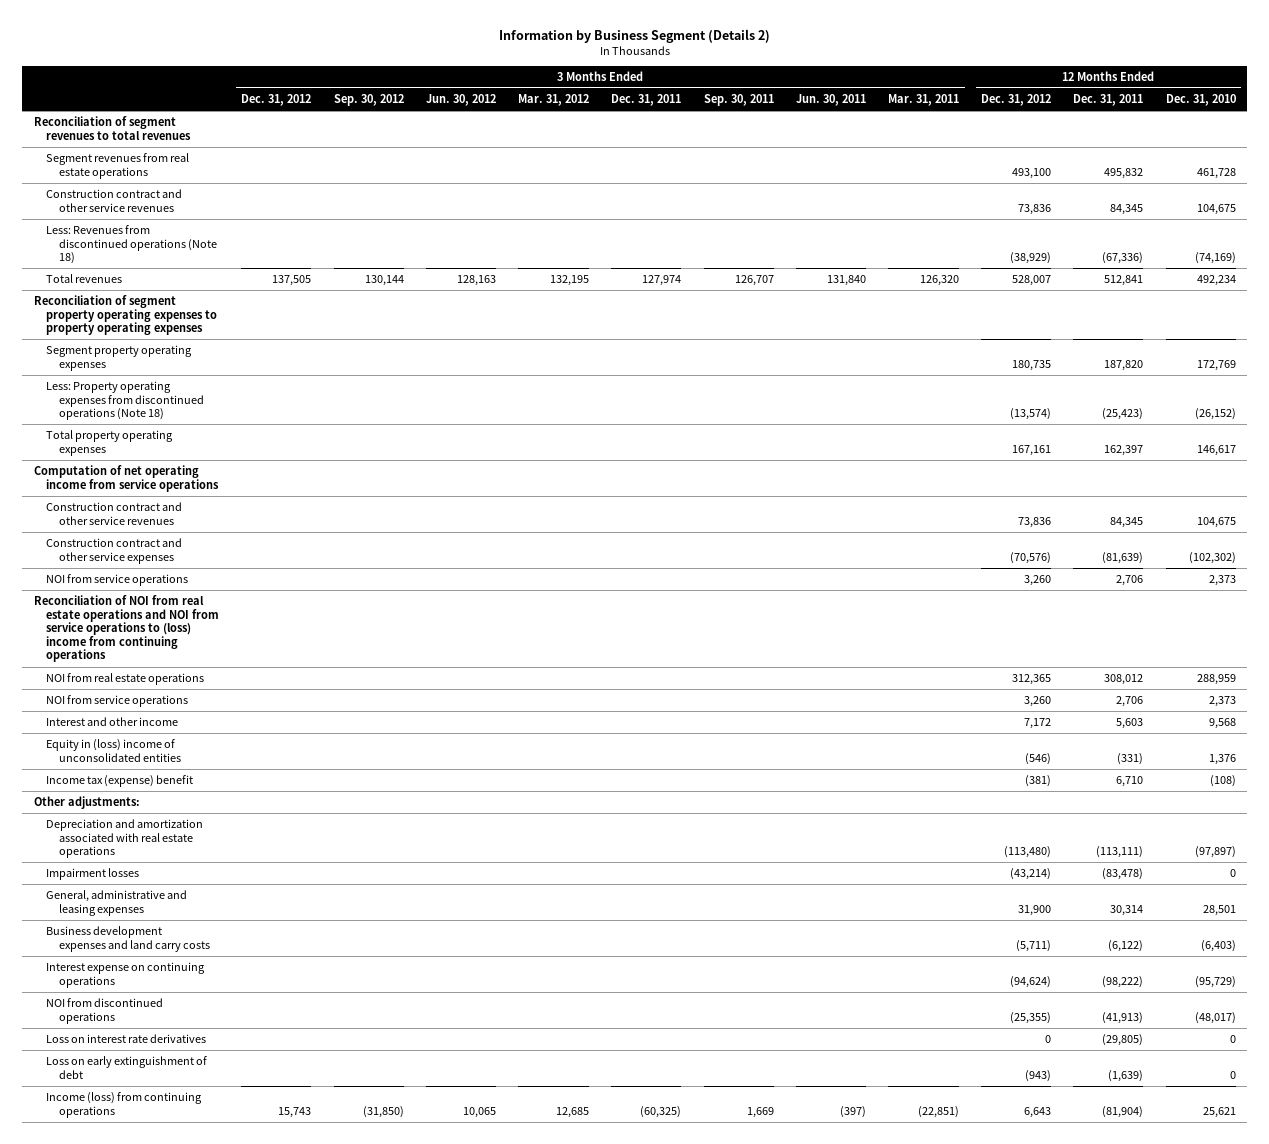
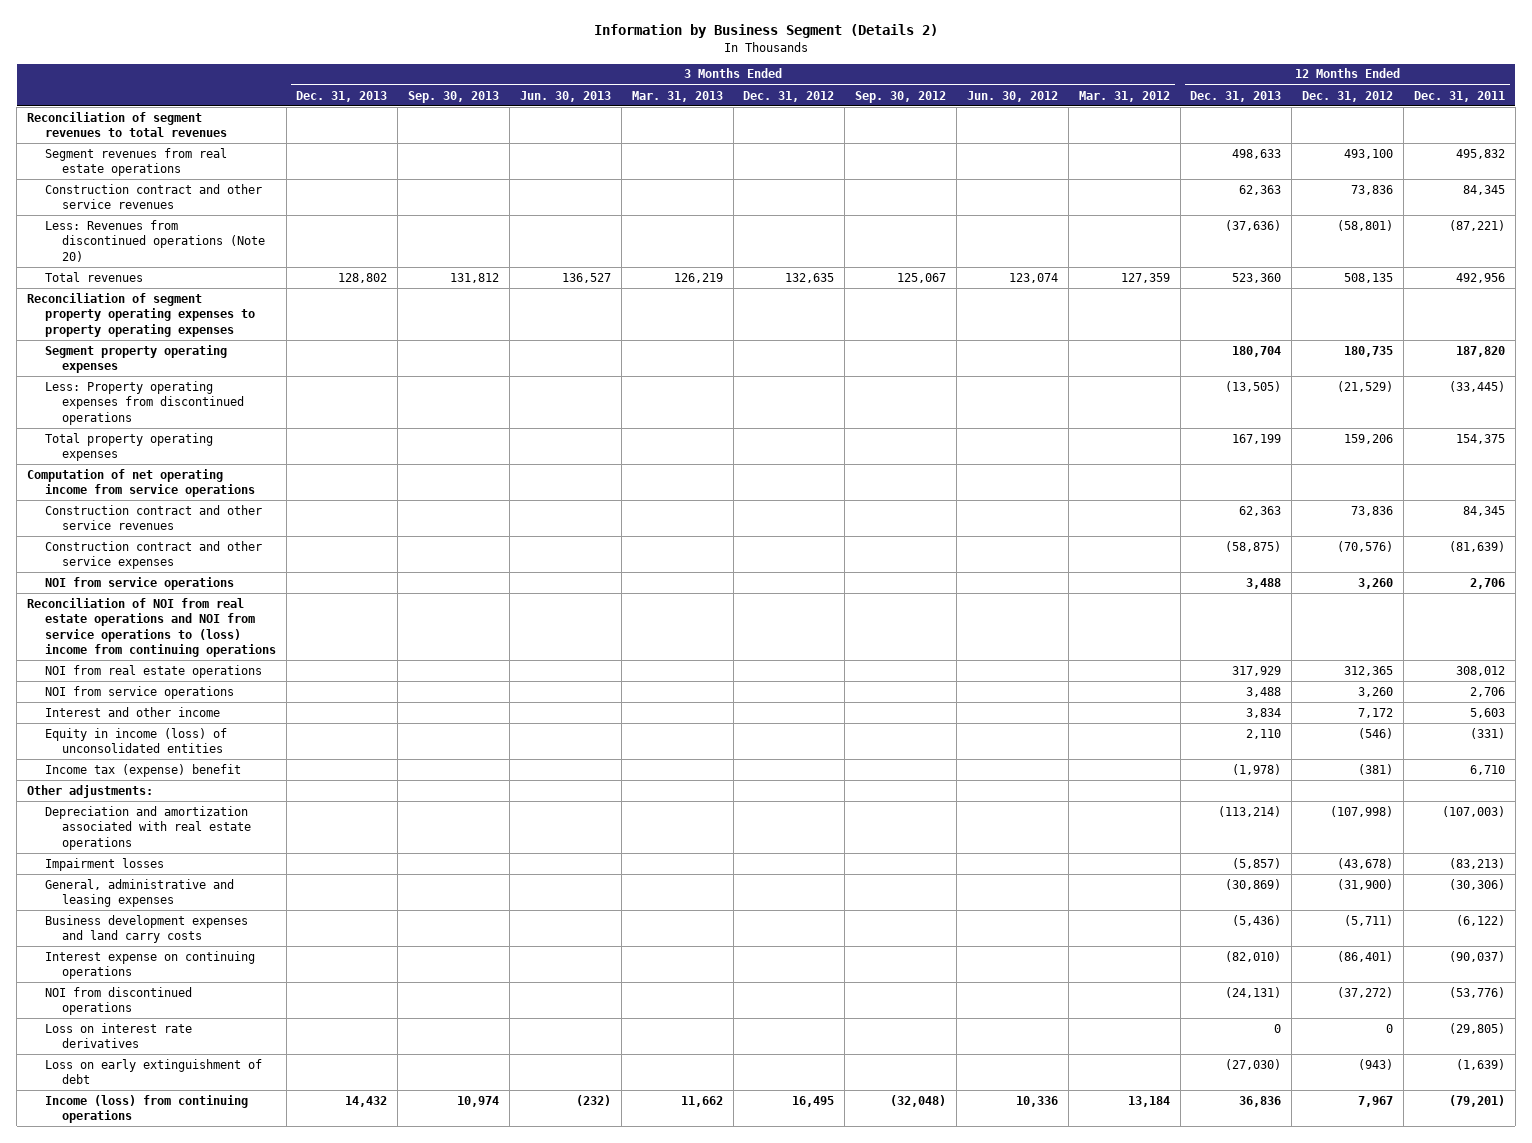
[611,94,682,107] Dec. 31, 2011 -> none
[703,94,774,107] Sep. 30, 2011 -> none
[795,94,866,107] Jun. 30, 2011 -> none
[887,94,959,107] Mar. 31, 2011 -> none
[1165,94,1236,107] Dec. 31, 2010 -> none
none -> [296,90,388,102] Dec. 31, 2013
none -> [408,90,500,103] Sep. 30, 2013
none -> [519,90,611,102] Jun. 30, 2013
none -> [631,90,723,102] Mar. 31, 2013
none -> [1190,90,1282,102] Dec. 31, 2013
[46,225,217,265] Less: Revenues from discontinued operations (Note 18) -> [44,219,266,262] Less: Revenues from discontinued operations (Note 20)
[1010,252,1052,265] (38,929) -> [1337,219,1394,231] (58,801)
[1102,252,1144,265] (67,336) -> [1448,219,1505,231] (87,221)
[272,275,312,287] 137,505 -> [785,272,835,283] 132,635
[364,275,404,287] 130,144 -> [897,272,947,283] 125,067
[456,275,496,287] 128,163 -> [1008,272,1058,283] 123,074
[550,275,590,287] 132,195 -> [1120,272,1170,283] 127,359
[1012,275,1052,287] 528,007 -> [1344,272,1394,283] 508,135
[1104,275,1144,287] 512,841 -> [1455,272,1505,283] 492,956
[46,381,204,421] Less: Property operating expenses from discontinued operations (Note 18) -> [44,380,245,425] Less: Property operating expenses from discontinued operations
[1010,408,1052,421] (13,574) -> [1337,380,1394,392] (21,529)
[1102,408,1144,421] (25,423) -> [1448,380,1505,392] (33,445)
[1012,444,1052,456] 167,161 -> [1344,433,1394,444] 159,206
[1104,444,1144,456] 162,397 -> [1455,433,1505,444] 154,375
[46,739,181,762] Equity in (loss) income of unconsolidated entities -> [44,727,227,754] Equity in income (loss) of unconsolidated entities
[1004,846,1052,859] (113,480) -> [1330,805,1394,817] (107,998)
[1096,846,1144,859] (113,111) -> [1441,805,1505,817] (107,003)
[1010,868,1052,881] (43,214) -> [1337,857,1394,869] (43,678)
[1102,868,1144,881] (83,478) -> [1448,857,1505,869] (83,213)
[1018,904,1052,916] 31,900 -> [1337,878,1394,890] (31,900)
[1110,904,1144,916] 30,314 -> [1448,878,1505,890] (30,306)
[1010,975,1052,988] (94,624) -> [1337,950,1394,962] (86,401)
[1102,975,1144,988] (98,222) -> [1448,950,1505,962] (90,037)
[1010,1011,1052,1024] (25,355) -> [1337,986,1394,998] (37,272)
[1102,1011,1144,1024] (41,913) -> [1448,986,1505,998] (53,776)
[278,1106,312,1118] 15,743 -> [792,1095,835,1107] 16,495
[362,1105,404,1118] (31,850) -> [890,1094,947,1107] (32,048)
[462,1106,496,1118] 10,065 -> [1015,1095,1058,1107] 10,336
[556,1106,590,1118] 12,685 -> [1127,1095,1170,1107] 13,184
[1024,1106,1052,1118] 6,643 -> [1358,1095,1394,1107] 7,967
[1102,1105,1144,1118] (81,904) -> [1448,1094,1505,1107] (79,201)

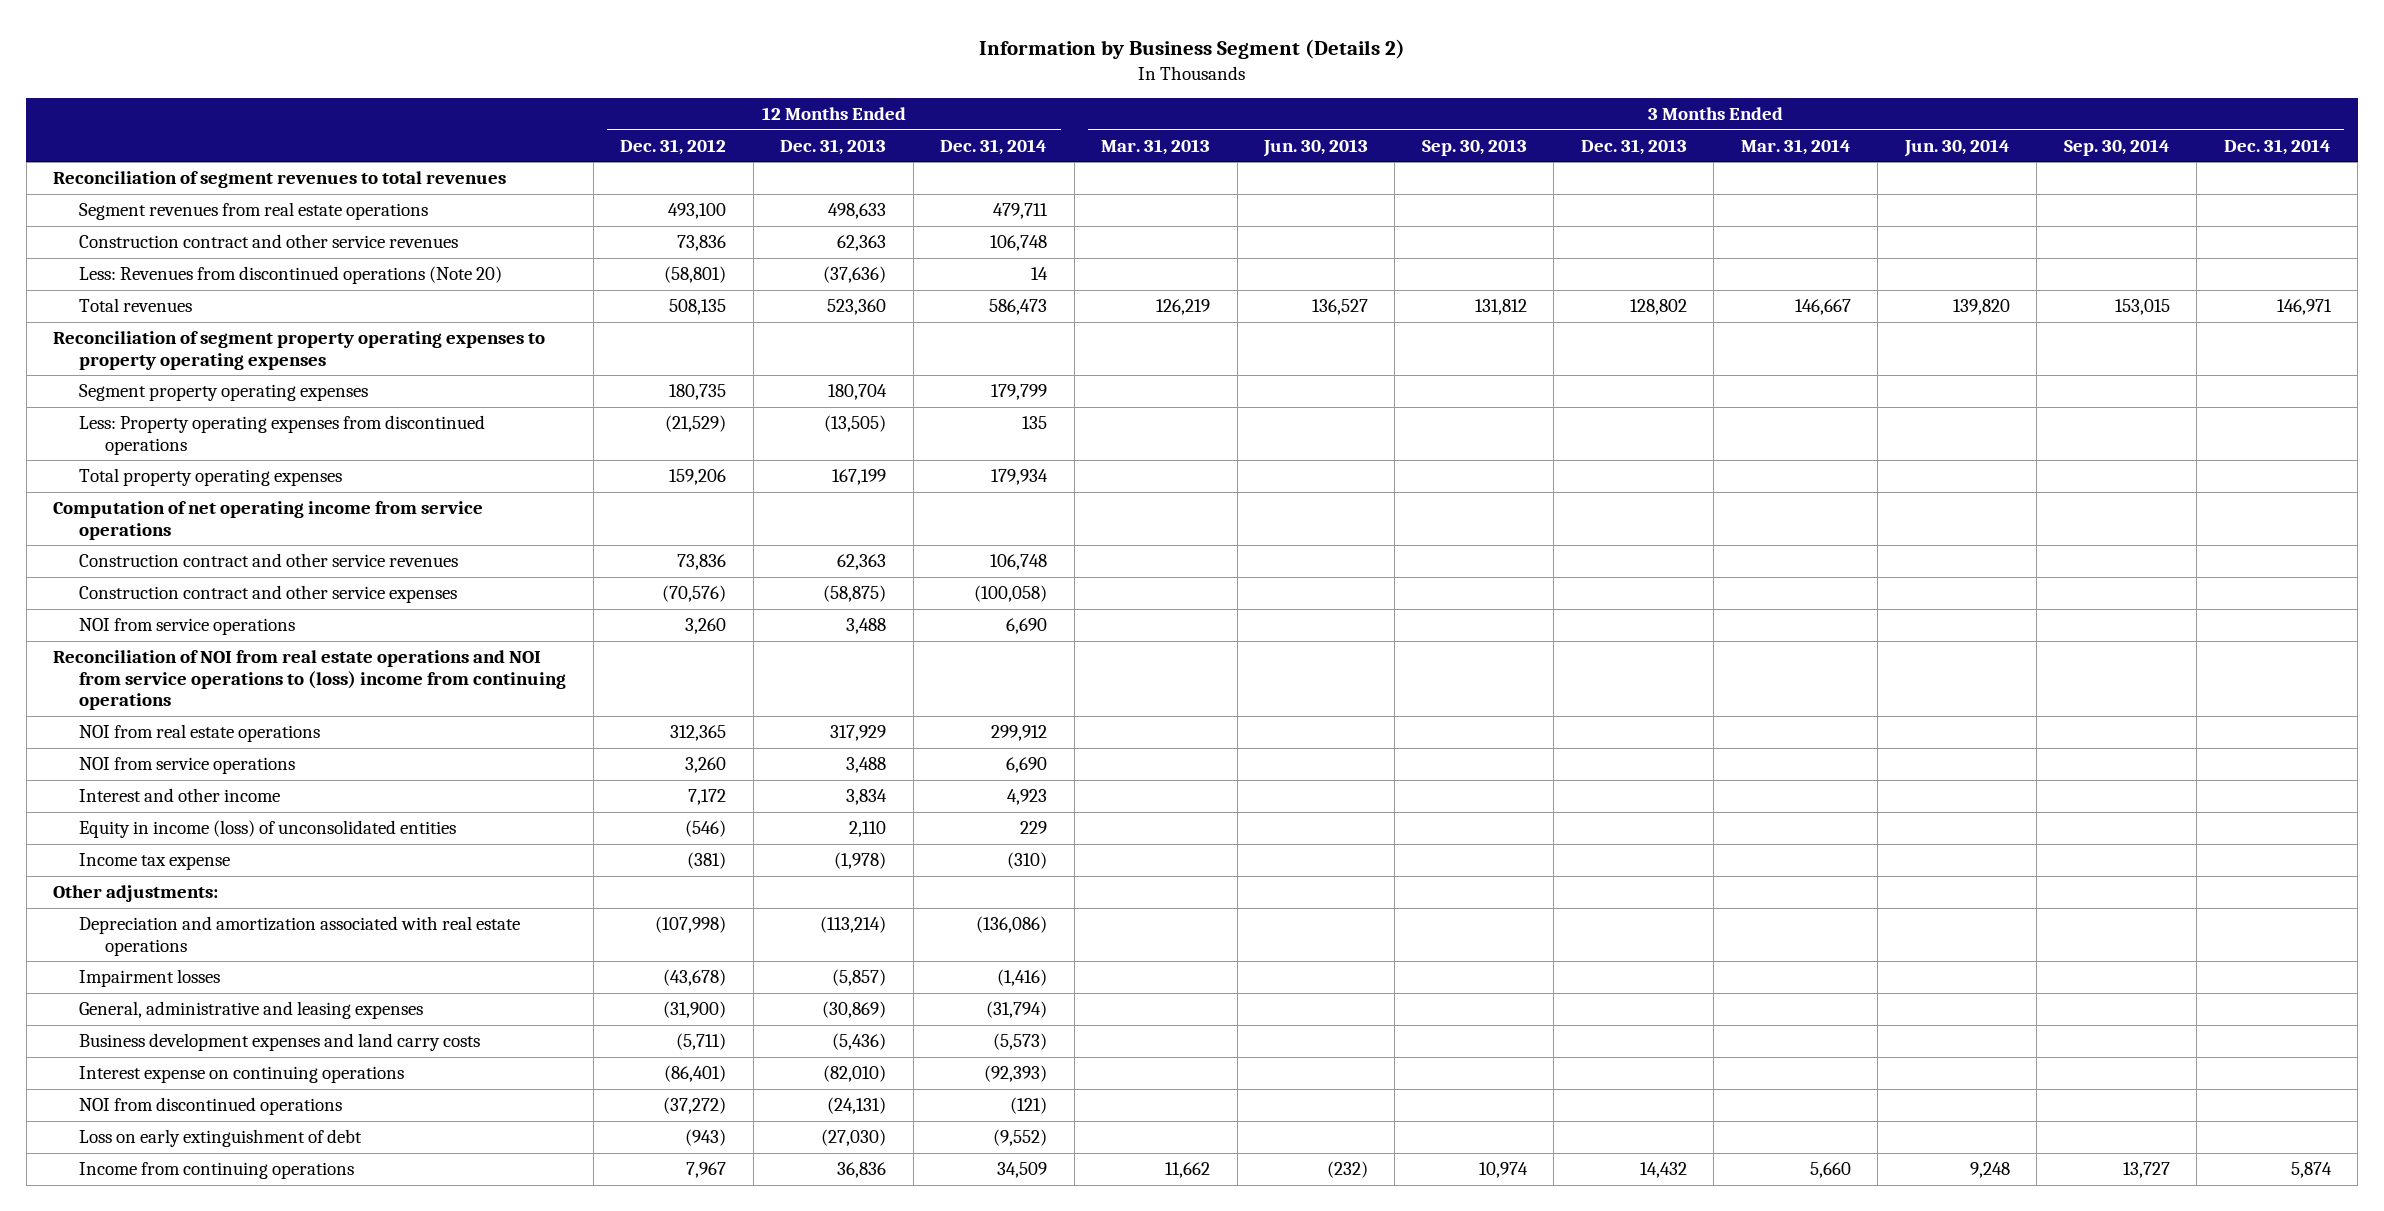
[743,90,835,102] Dec. 31, 2012 -> none
[855,90,947,103] Sep. 30, 2012 -> none
[966,90,1058,102] Jun. 30, 2012 -> none
[1078,90,1170,102] Mar. 31, 2012 -> none
[1413,90,1505,102] Dec. 31, 2011 -> none
none -> [940,138,1048,155] Dec. 31, 2014
none -> [1740,138,1851,155] Mar. 31, 2014
none -> [1903,138,2010,157] Jun. 30, 2014
none -> [2063,138,2170,156] Sep. 30, 2014
none -> [2223,138,2331,155] Dec. 31, 2014
[44,763,241,777] Income tax (expense) benefit -> [79,853,231,871] Income tax expense
[44,1022,192,1049] Loss on interest rate derivatives -> none
[44,1094,248,1124] Income (loss) from continuing operations -> [79,1162,355,1180] Income from continuing operations

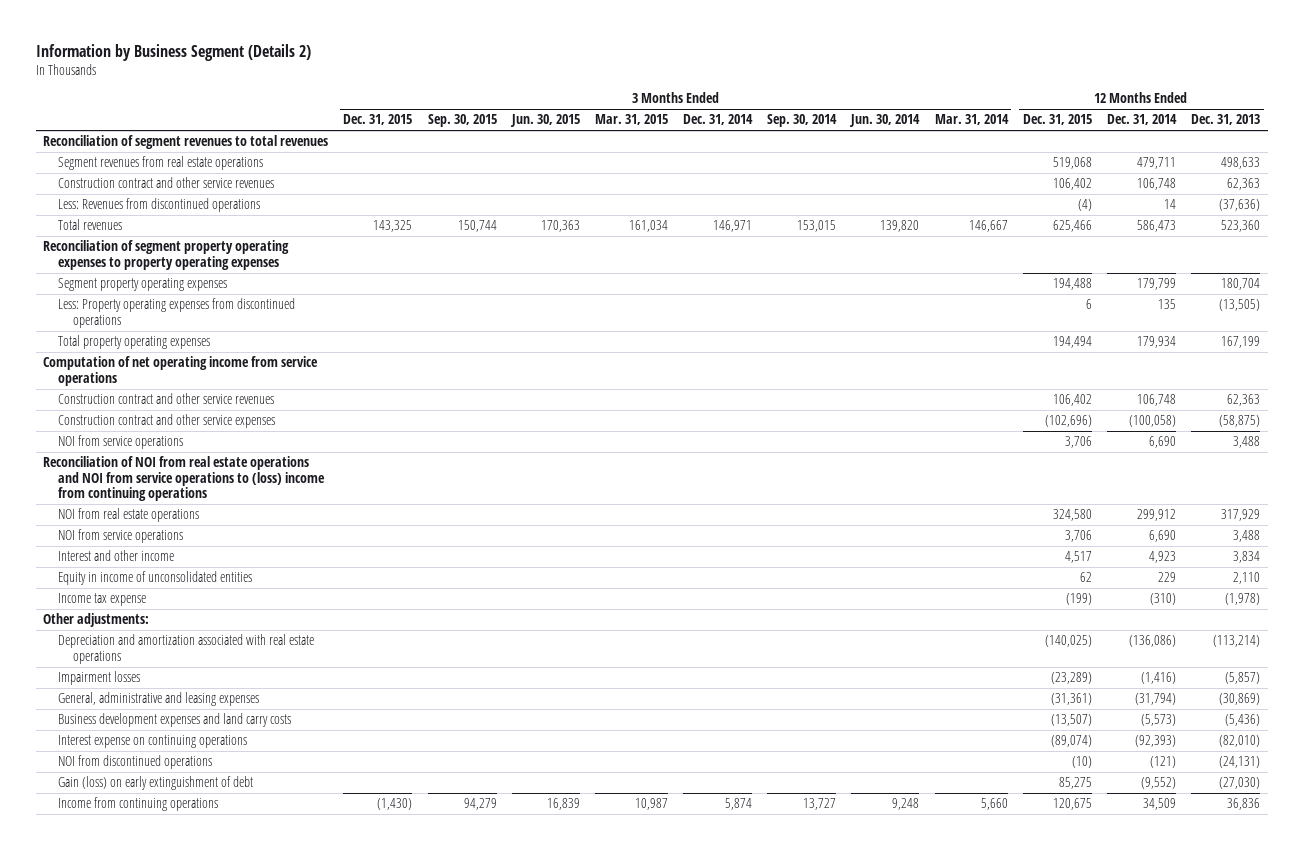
[620,138,727,155] Dec. 31, 2012 -> none
[1101,138,1211,155] Mar. 31, 2013 -> none
[1262,138,1368,157] Jun. 30, 2013 -> none
[1421,138,1527,156] Sep. 30, 2013 -> none
[1580,138,1687,155] Dec. 31, 2013 -> none
none -> [343,114,413,126] Dec. 31, 2015
none -> [427,114,497,128] Sep. 30, 2015
none -> [509,114,580,128] Jun. 30, 2015
none -> [594,114,668,126] Mar. 31, 2015
none -> [1022,114,1092,126] Dec. 31, 2015
[79,266,503,285] Less: Revenues from discontinued operations (Note 20) -> [58,198,261,213] Less: Revenues from discontinued operations
[79,820,457,839] Equity in income (loss) of unconsolidated entities -> [58,571,253,586] Equity in income of unconsolidated entities
[79,1129,363,1148] Loss on early extinguishment of debt -> [58,776,254,791] Gain (loss) on early extinguishment of debt

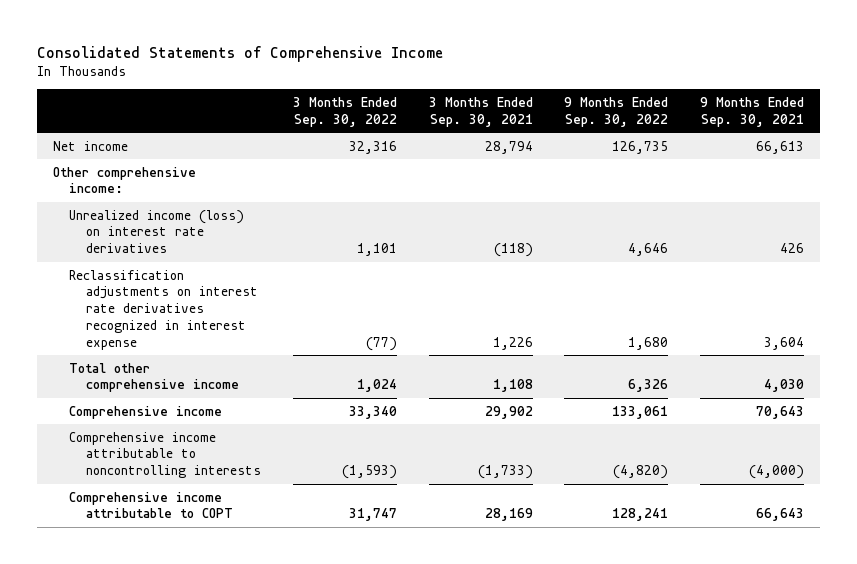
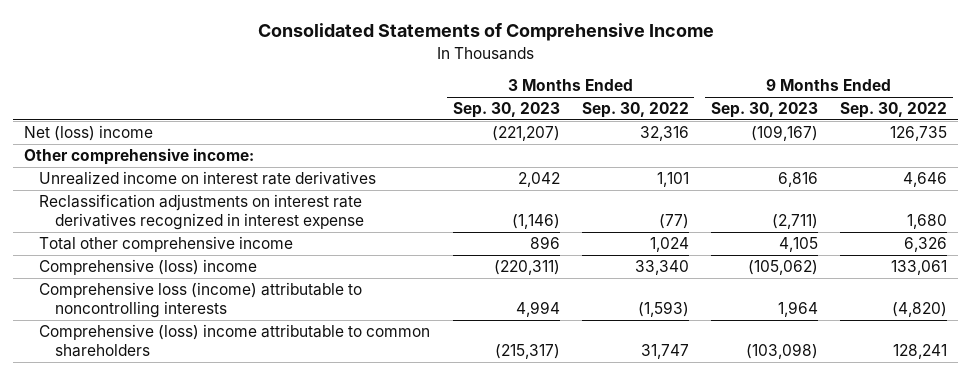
[428,97,533,127] 3 Months Ended Sep. 30, 2021 -> none
[700,97,805,127] 9 Months Ended Sep. 30, 2021 -> none
none -> [452,102,560,119] Sep. 30, 2023
none -> [711,102,819,119] Sep. 30, 2023
[53,140,129,151] Net income -> [23,125,153,142] Net (loss) income
[69,209,245,254] Unrealized income (loss) on interest rate derivatives -> [39,171,377,186] Unrealized income on interest rate derivatives
[69,405,223,419] Comprehensive income -> [39,259,258,276] Comprehensive (loss) income
[69,431,261,479] Comprehensive income attributable to noncontrolling interests -> [39,282,363,318] Comprehensive loss (income) attributable to noncontrolling interests
[69,491,233,519] Comprehensive income attributable to COPT -> [39,324,431,357] Comprehensive (loss) income attributable to common shareholders

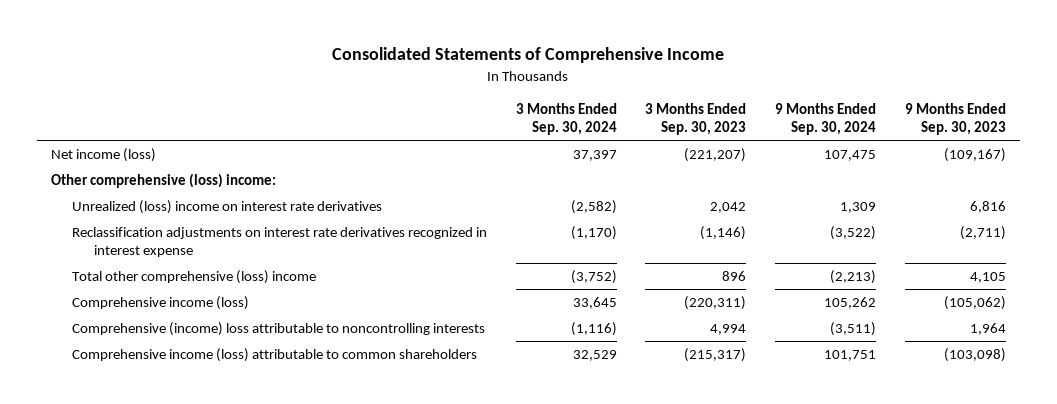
[581,102,689,119] Sep. 30, 2022 -> none
[840,102,948,119] Sep. 30, 2022 -> none
none -> [515,102,617,136] 3 Months Ended Sep. 30, 2024
none -> [775,102,877,136] 9 Months Ended Sep. 30, 2024
[23,125,153,142] Net (loss) income -> [51,147,157,162] Net income (loss)
[23,148,254,166] Other comprehensive income: -> [51,172,277,188] Other comprehensive (loss) income:
[39,171,377,186] Unrealized income on interest rate derivatives -> [72,199,383,214] Unrealized (loss) income on interest rate derivatives
[39,236,294,253] Total other comprehensive income -> [72,269,317,284] Total other comprehensive (loss) income
[39,259,258,276] Comprehensive (loss) income -> [72,295,250,310] Comprehensive income (loss)
[39,282,363,318] Comprehensive loss (income) attributable to noncontrolling interests -> [72,321,486,336] Comprehensive (income) loss attributable to noncontrolling interests
[39,324,431,357] Comprehensive (loss) income attributable to common shareholders -> [72,347,478,362] Comprehensive income (loss) attributable to common shareholders

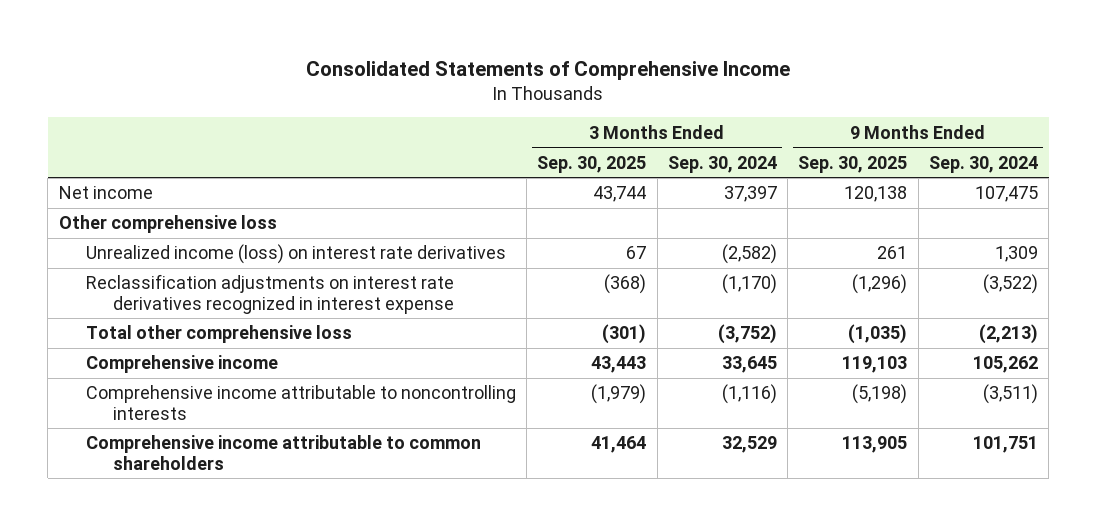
[645,102,747,136] 3 Months Ended Sep. 30, 2023 -> none
[904,102,1006,136] 9 Months Ended Sep. 30, 2023 -> none
none -> [537,155,647,173] Sep. 30, 2025
none -> [798,155,908,173] Sep. 30, 2025
[51,147,157,162] Net income (loss) -> [58,186,153,200] Net income
[51,172,277,188] Other comprehensive (loss) income: -> [58,215,277,234] Other comprehensive loss
[72,199,383,214] Unrealized (loss) income on interest rate derivatives -> [85,244,506,265] Unrealized income (loss) on interest rate derivatives
[72,269,317,284] Total other comprehensive (loss) income -> [85,325,352,344] Total other comprehensive loss
[72,295,250,310] Comprehensive income (loss) -> [85,355,278,374] Comprehensive income
[72,321,486,336] Comprehensive (income) loss attributable to noncontrolling interests -> [85,385,516,420] Comprehensive income attributable to noncontrolling interests
[72,347,478,362] Comprehensive income (loss) attributable to common shareholders -> [85,435,481,470] Comprehensive income attributable to common shareholders

